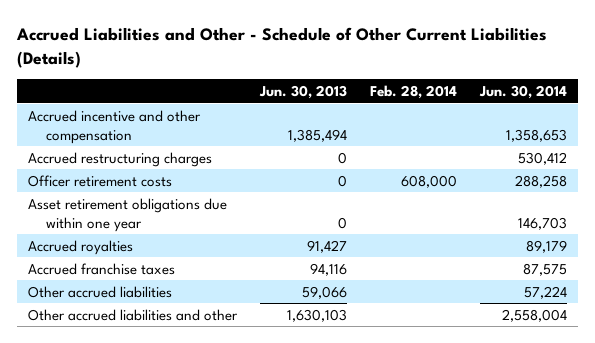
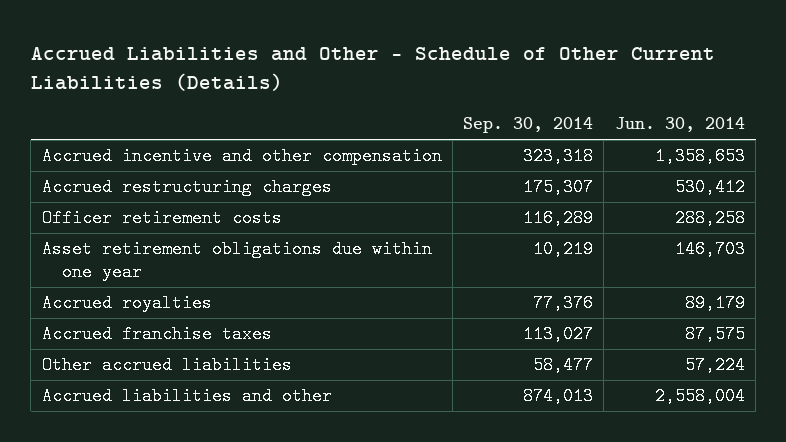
[258,84,347,99] Jun. 30, 2013 -> none
[369,84,457,99] Feb. 28, 2014 -> none
none -> [463,117,594,134] Sep. 30, 2014
[28,308,239,321] Other accrued liabilities and other -> [41,387,332,406] Accrued liabilities and other

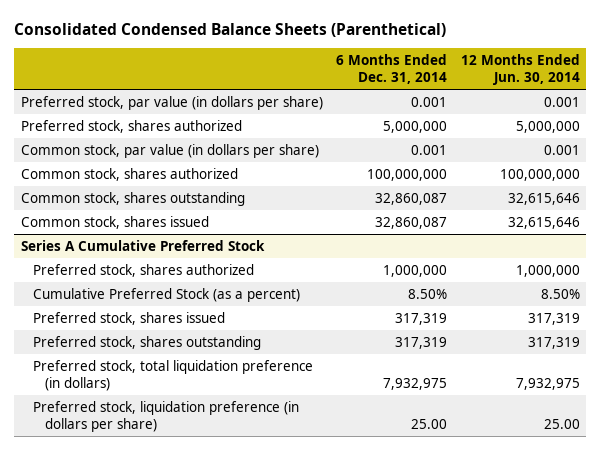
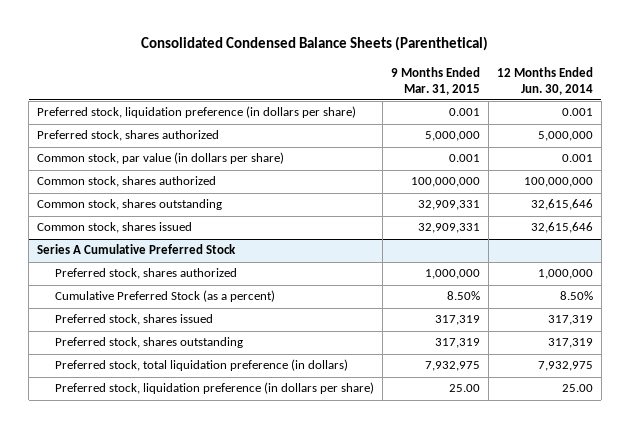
[336,54,448,85] 6 Months Ended Dec. 31, 2014 -> none
none -> [390,66,480,95] 9 Months Ended Mar. 31, 2015
[20,95,323,110] Preferred stock, par value (in dollars per share) -> [37,106,357,119] Preferred stock, liquidation preference (in dollars per share)

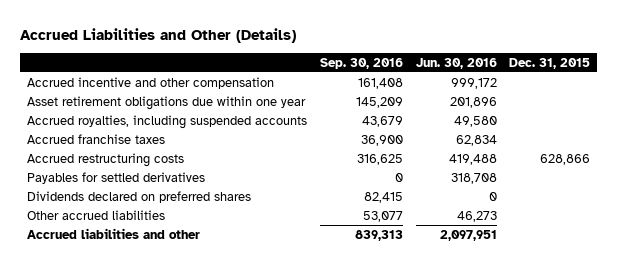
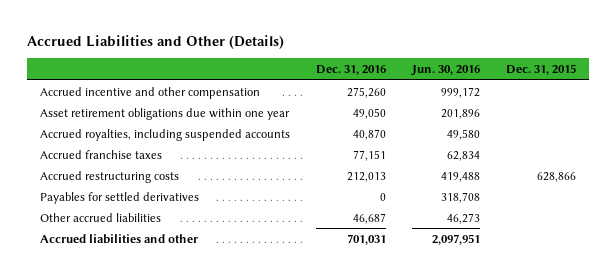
[319,57,403,69] Sep. 30, 2016 -> none
none -> [315,64,386,75] Dec. 31, 2016
[26,190,251,203] Dividends declared on preferred shares -> none

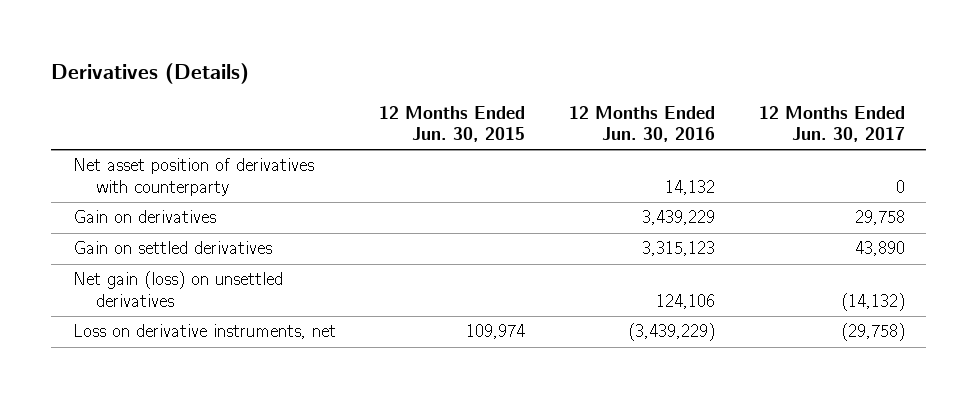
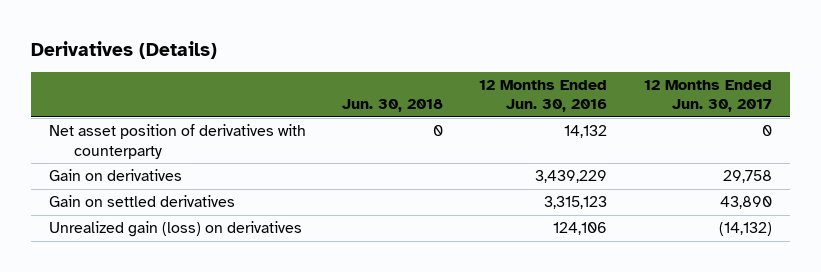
[379,105,526,143] 12 Months Ended Jun. 30, 2015 -> none
none -> [342,99,444,113] Jun. 30, 2018
[72,324,336,340] Loss on derivative instruments, net -> none
[72,271,283,308] Net gain (loss) on unsettled derivatives -> [48,221,302,238] Unrealized gain (loss) on derivatives

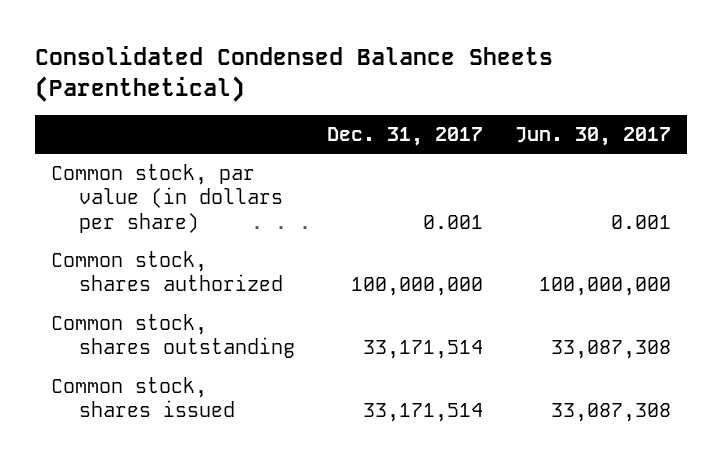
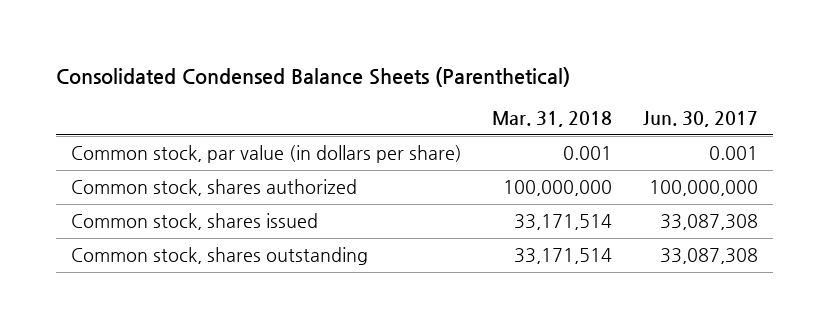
[327,127,484,147] Dec. 31, 2017 -> none
none -> [492,110,613,127] Mar. 31, 2018
[51,313,296,359] Common stock, shares outstanding -> [71,247,369,266] Common stock, shares outstanding

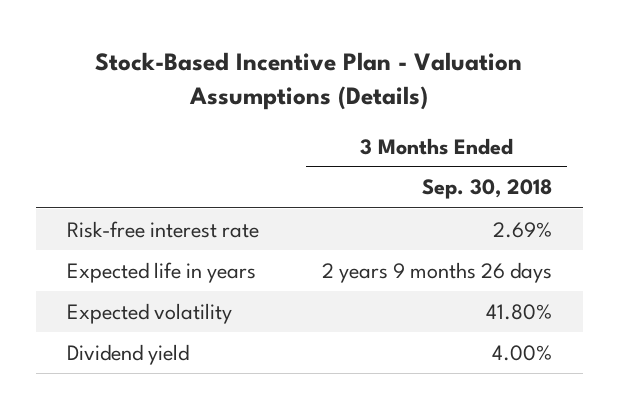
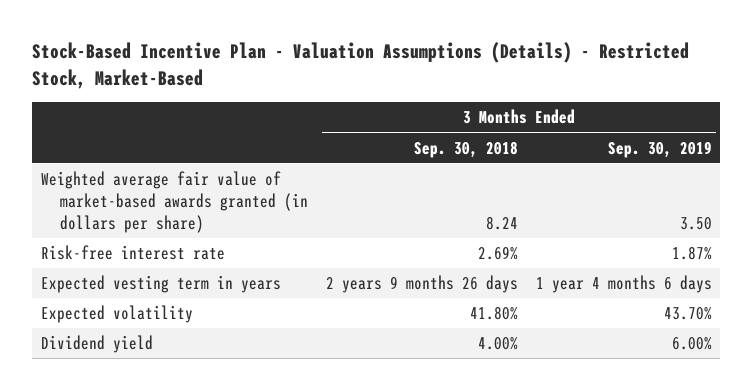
[95,51,523,110] Stock-Based Incentive Plan - Valuation Assumptions (Details) -> [31,42,689,90] Stock-Based Incentive Plan - Valuation Assumptions (Details) - Restricted Stock, Market-Based
none -> [607,140,712,158] Sep. 30, 2019
none -> [40,171,309,233] Weighted average fair value of market-based awards granted (in dollars per share)
[67,261,257,283] Expected life in years -> [40,275,281,294] Expected vesting term in years

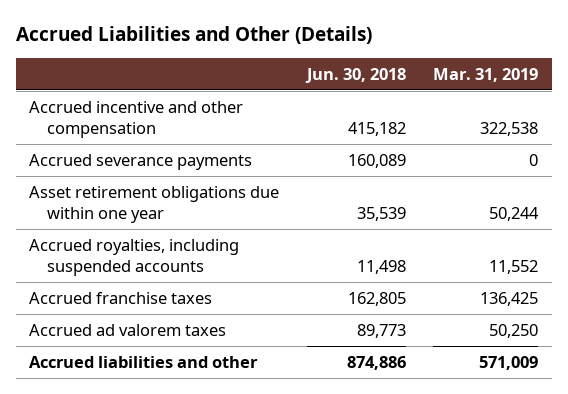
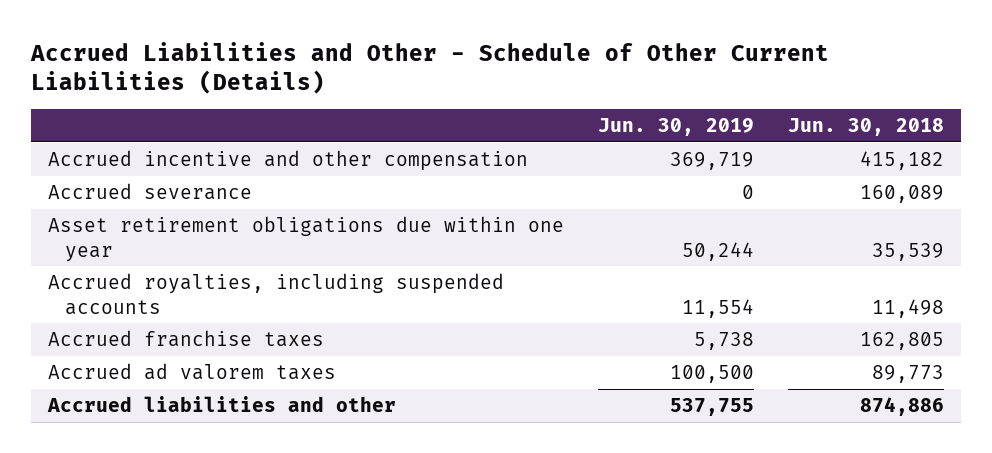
[15,26,372,45] Accrued Liabilities and Other (Details) -> [30,41,830,95] Accrued Liabilities and Other - Schedule of Other Current Liabilities (Details)
[433,67,539,82] Mar. 31, 2019 -> none
none -> [598,118,755,137] Jun. 30, 2019
[29,153,253,170] Accrued severance payments -> [48,182,253,200] Accrued severance

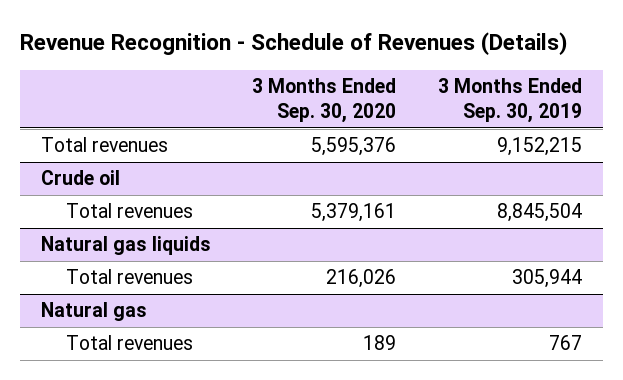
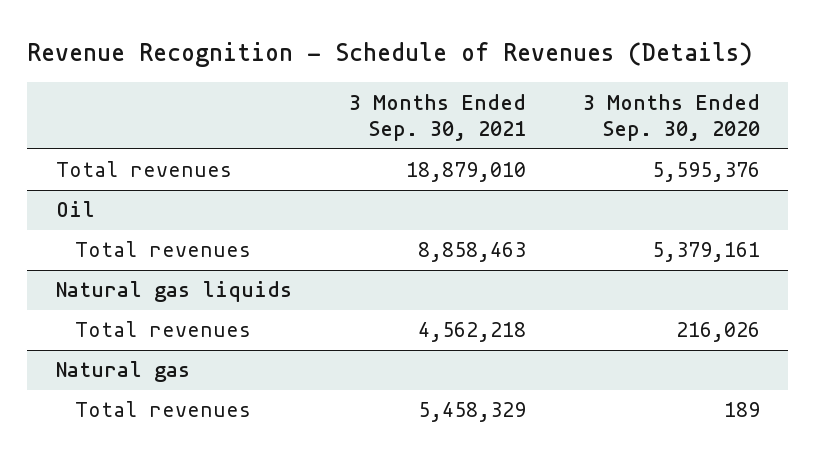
[437,78,582,124] 3 Months Ended Sep. 30, 2019 -> none
none -> [348,93,526,142] 3 Months Ended Sep. 30, 2021
[40,170,120,186] Crude oil -> [55,201,95,218] Oil

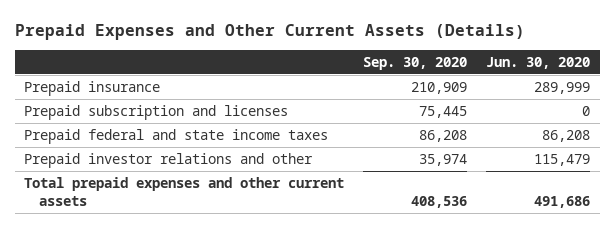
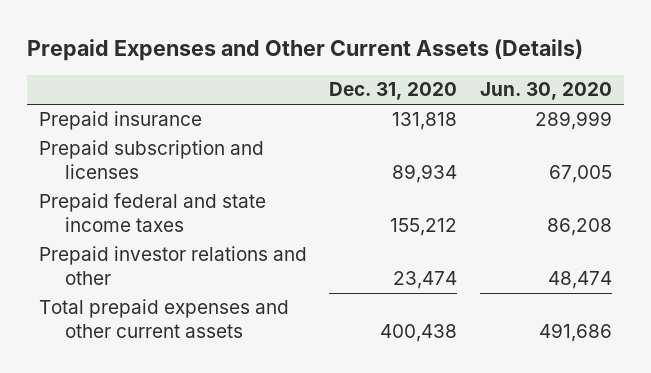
[363,57,468,71] Sep. 30, 2020 -> none
none -> [329,82,458,101] Dec. 31, 2020
[582,105,591,116] 0 -> [549,165,613,184] 67,005
[534,153,591,166] 115,479 -> [548,271,613,290] 48,474

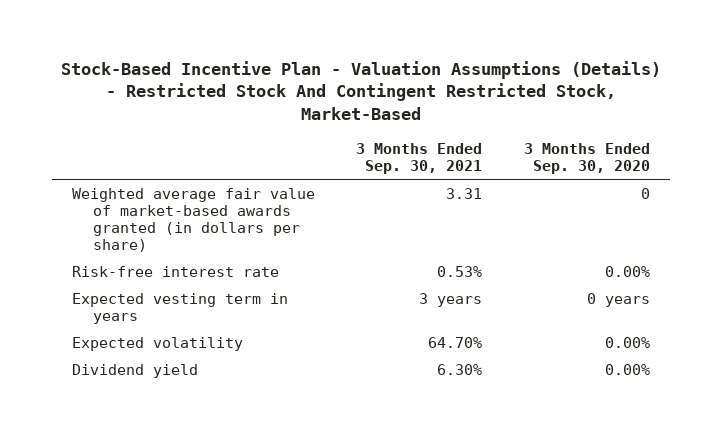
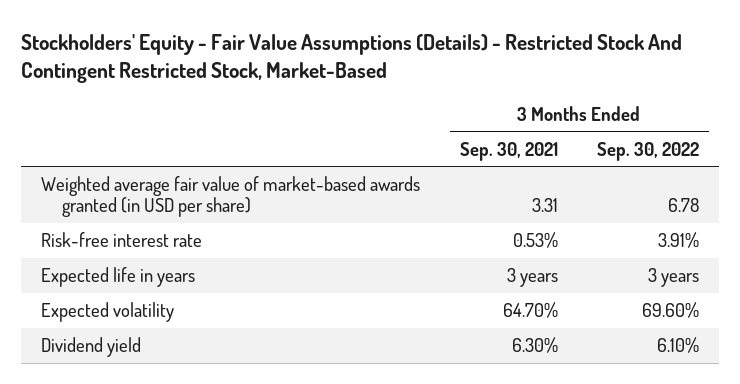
[60,60,661,121] Stock-Based Incentive Plan - Valuation Assumptions (Details) - Restricted Stock And Contingent Restricted Stock, Market-Based -> [21,33,683,84] Stockholders' Equity - Fair Value Assumptions (Details) - Restricted Stock And Contingent Restricted Stock, Market-Based
[523,143,650,175] 3 Months Ended Sep. 30, 2020 -> none
none -> [597,141,700,161] Sep. 30, 2022
[72,187,316,253] Weighted average fair value of market-based awards granted (in dollars per share) -> [41,176,421,218] Weighted average fair value of market-based awards granted (in USD per share)
[72,292,289,324] Expected vesting term in years -> [41,267,196,288] Expected life in years

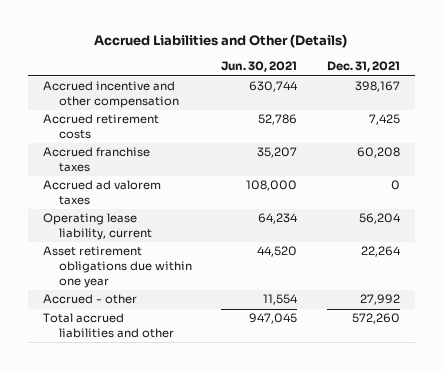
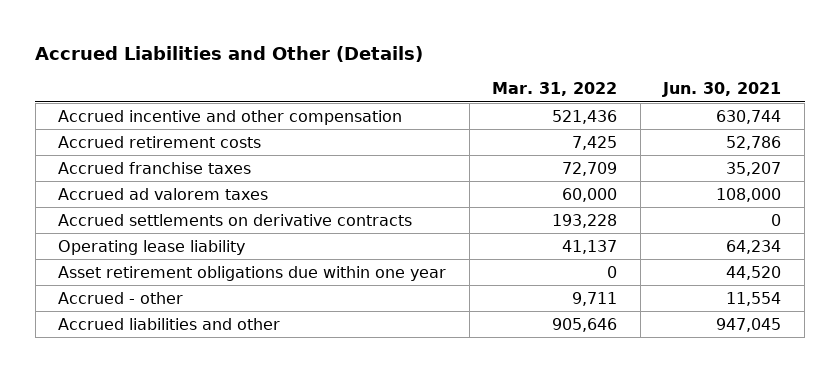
[327,61,401,73] Dec. 31, 2021 -> none
none -> [492,82,618,97] Mar. 31, 2022
none -> [58,213,413,226] Accrued settlements on derivative contracts
[42,213,152,241] Operating lease liability, current -> [58,239,246,255] Operating lease liability
[42,313,174,339] Total accrued liabilities and other -> [58,317,281,330] Accrued liabilities and other

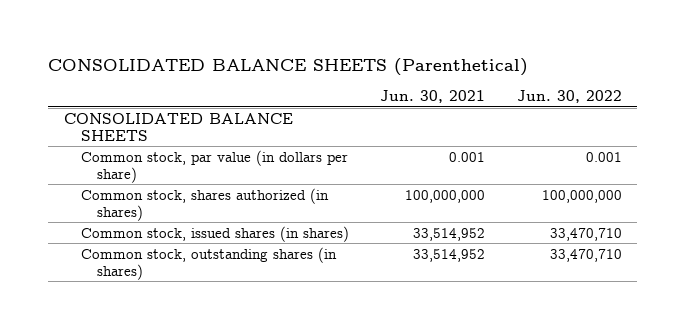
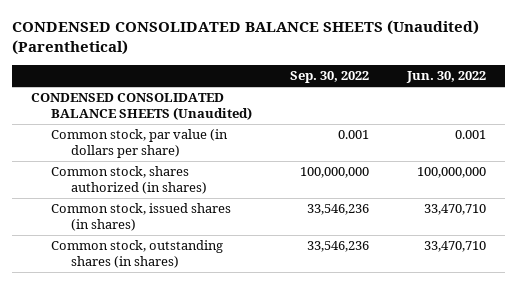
[48,57,529,76] CONSOLIDATED BALANCE SHEETS (Parenthetical) -> [11,19,479,55] CONDENSED CONSOLIDATED BALANCE SHEETS (Unaudited) (Parenthetical)
[380,89,486,103] Jun. 30, 2021 -> none
none -> [289,70,369,83] Sep. 30, 2022
[63,112,293,141] CONSOLIDATED BALANCE SHEETS -> [30,93,253,120] CONDENSED CONSOLIDATED BALANCE SHEETS (Unaudited)

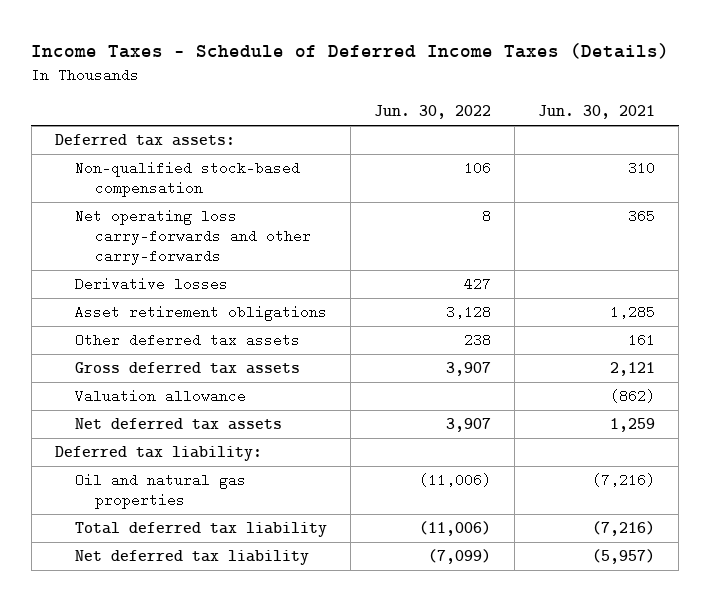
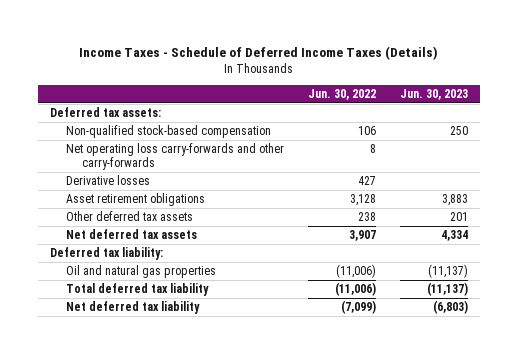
[538,105,656,120] Jun. 30, 2021 -> none
none -> [400,88,469,100] Jun. 30, 2023
[75,362,301,375] Gross deferred tax assets -> none
[75,389,247,404] Valuation allowance -> none

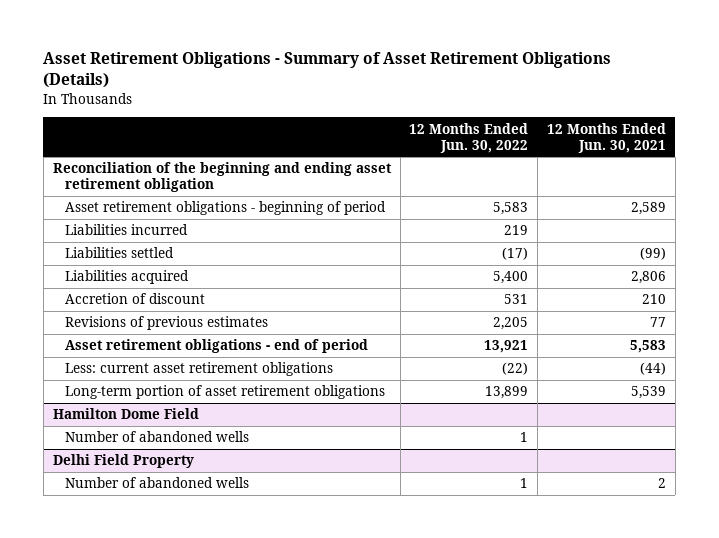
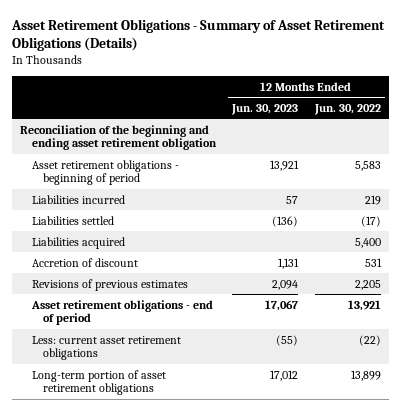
[546,122,666,153] 12 Months Ended Jun. 30, 2021 -> none
none -> [231,103,299,115] Jun. 30, 2023
[52,408,199,420] Hamilton Dome Field -> none
[65,431,250,443] Number of abandoned wells -> none
[52,454,194,469] Delhi Field Property -> none
[65,477,250,489] Number of abandoned wells -> none

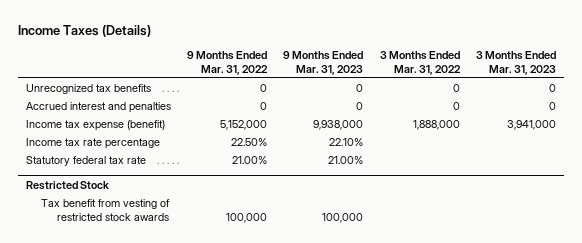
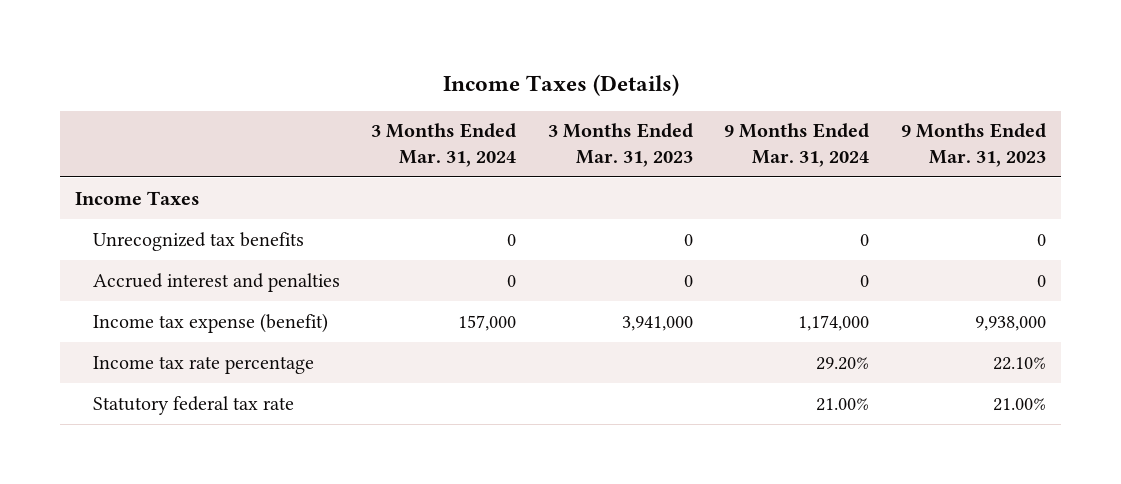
[187,51,269,75] 9 Months Ended Mar. 31, 2022 -> none
[379,51,461,75] 3 Months Ended Mar. 31, 2022 -> none
none -> [371,123,517,168] 3 Months Ended Mar. 31, 2024
none -> [724,123,870,168] 9 Months Ended Mar. 31, 2024
none -> [75,190,201,205] Income Taxes
[25,180,109,190] Restricted Stock -> none
[41,199,171,221] Tax benefit from vesting of restricted stock awards -> none

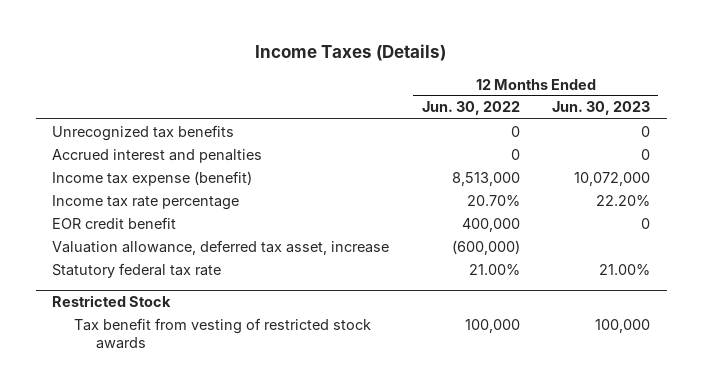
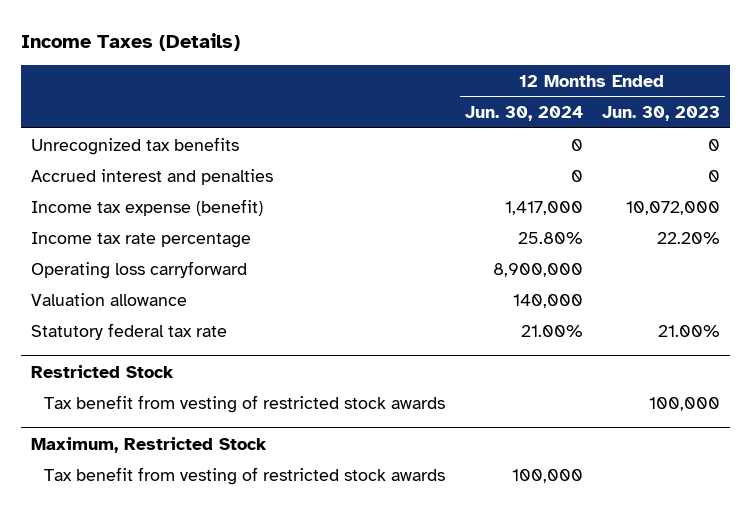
[421,101,520,116] Jun. 30, 2022 -> none
none -> [464,106,583,122] Jun. 30, 2024
[51,216,176,229] EOR credit benefit -> none
[51,239,389,255] Valuation allowance, deferred tax asset, increase -> none
none -> [30,260,247,279] Operating loss carryforward
none -> [30,292,187,306] Valuation allowance
none -> [30,436,267,453] Maximum, Restricted Stock
none -> [44,466,446,485] Tax benefit from vesting of restricted stock awards

